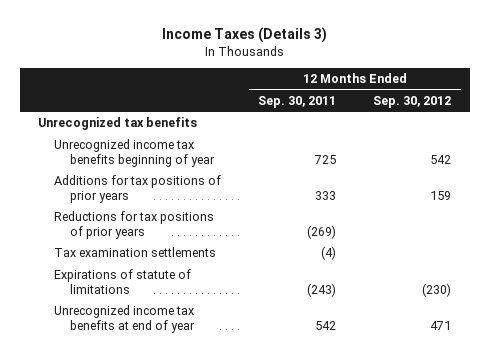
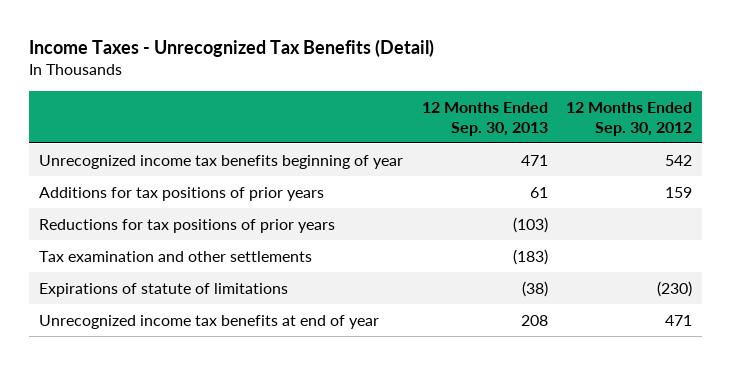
[161,26,327,43] Income Taxes (Details 3) -> [29,38,435,57] Income Taxes - Unrecognized Tax Benefits (Detail)
[258,95,337,108] Sep. 30, 2011 -> none
none -> [421,101,548,136] 12 Months Ended Sep. 30, 2013
[38,117,198,131] Unrecognized tax benefits -> none
[54,247,217,258] Tax examination settlements -> [38,250,312,262] Tax examination and other settlements

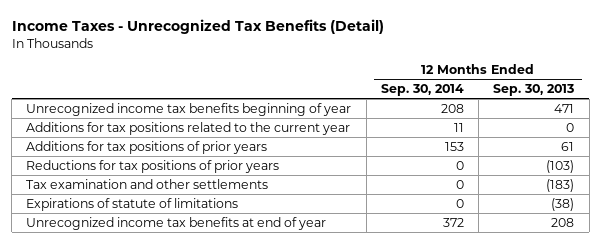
[566,101,693,136] 12 Months Ended Sep. 30, 2012 -> none
none -> [380,84,464,97] Sep. 30, 2014
none -> [26,121,351,135] Additions for tax positions related to the current year

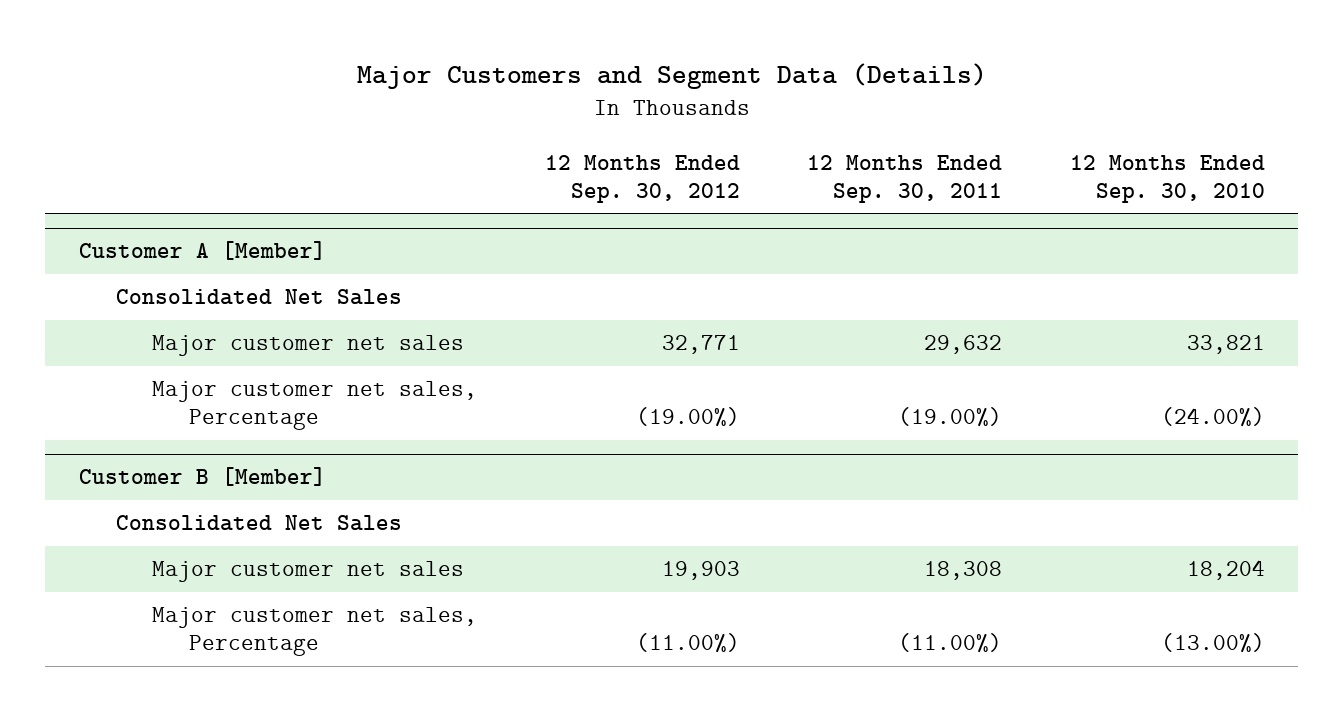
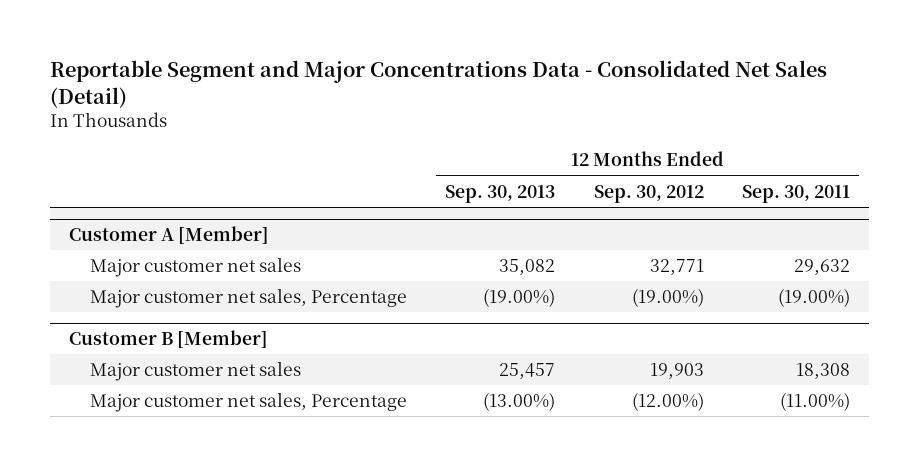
[356,62,987,89] Major Customers and Segment Data (Details) -> [49,59,827,108] Reportable Segment and Major Concentrations Data - Consolidated Net Sales (Detail)
[1069,154,1265,203] 12 Months Ended Sep. 30, 2010 -> none
none -> [445,184,556,203] Sep. 30, 2013
[115,289,402,306] Consolidated Net Sales -> none
[115,515,402,532] Consolidated Net Sales -> none
[635,633,740,654] (11.00%) -> [631,391,704,411] (12.00%)

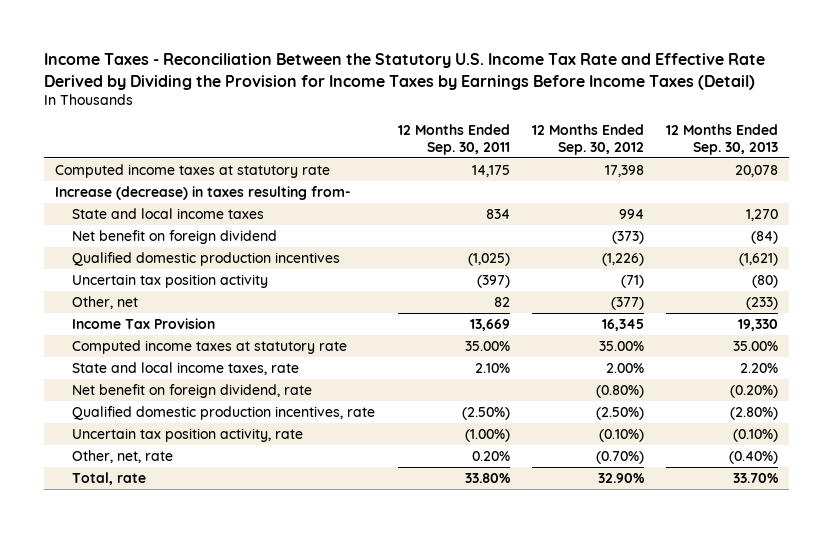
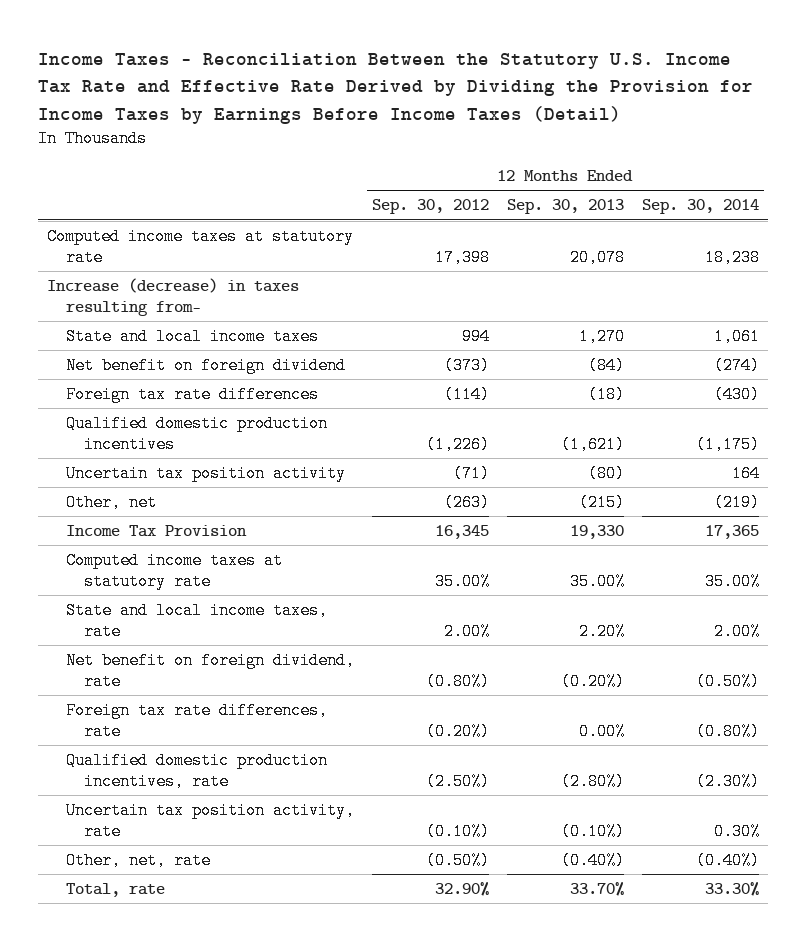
[397,123,510,155] 12 Months Ended Sep. 30, 2011 -> none
none -> [642,199,760,215] Sep. 30, 2014
none -> [65,386,319,404] Foreign tax rate differences
[610,296,644,310] (377) -> [443,494,490,512] (263)
[745,296,778,310] (233) -> [578,494,625,512] (215)
none -> [65,702,328,740] Foreign tax rate differences, rate
[595,450,644,464] (0.70%) -> [425,852,490,870] (0.50%)

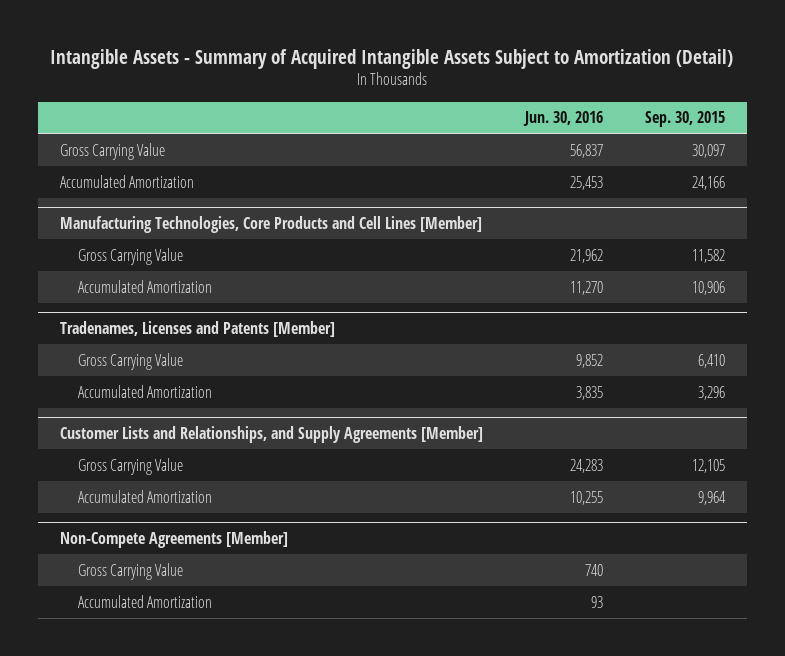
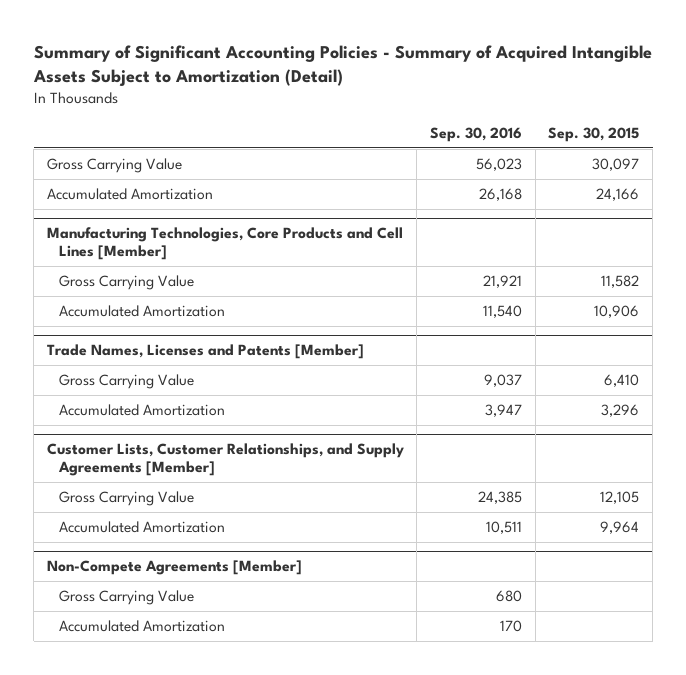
[50,48,734,69] Intangible Assets - Summary of Acquired Intangible Assets Subject to Amortization (Detail) -> [32,44,652,86] Summary of Significant Accounting Policies - Summary of Acquired Intangible Assets Subject to Amortization (Detail)
[522,111,603,127] Jun. 30, 2016 -> none
none -> [430,127,523,143] Sep. 30, 2016
[59,321,335,338] Tradenames, Licenses and Patents [Member] -> [46,344,364,360] Trade Names, Licenses and Patents [Member]
[59,426,483,444] Customer Lists and Relationships, and Supply Agreements [Member] -> [46,443,404,477] Customer Lists, Customer Relationships, and Supply Agreements [Member]

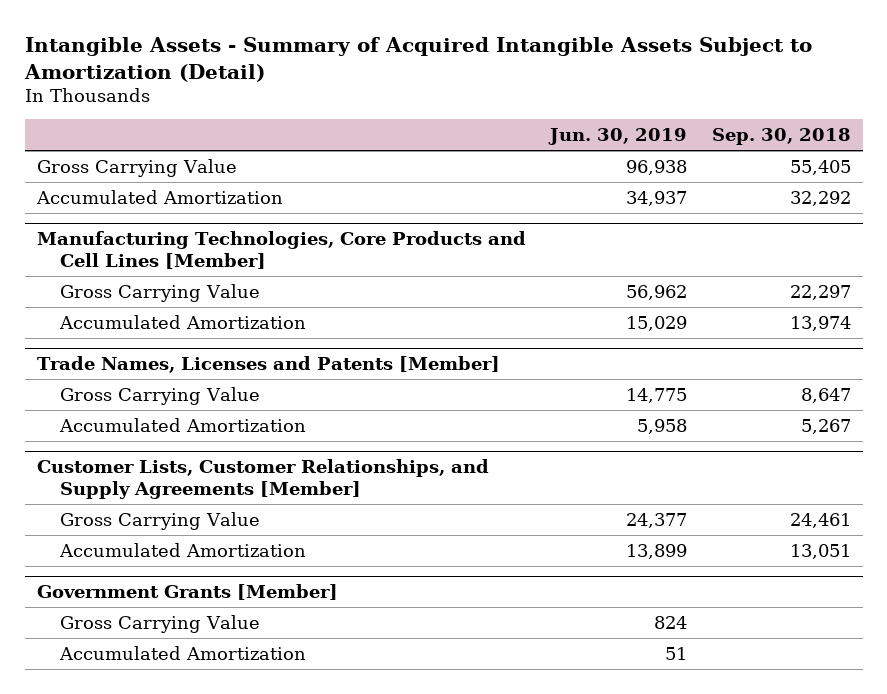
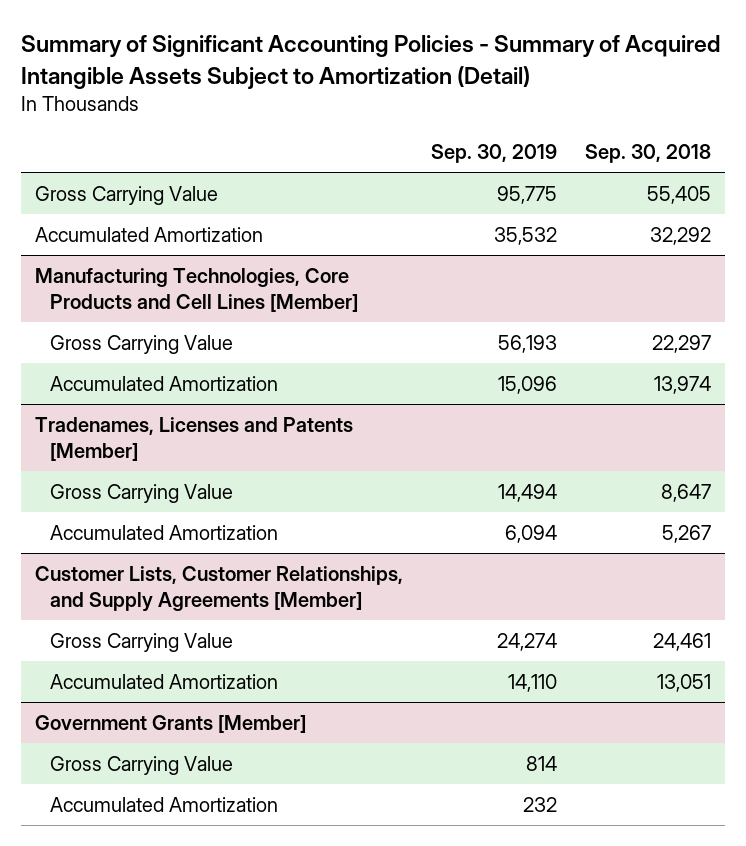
[23,36,812,82] Intangible Assets - Summary of Acquired Intangible Assets Subject to Amortization (Detail) -> [20,35,721,89] Summary of Significant Accounting Policies - Summary of Acquired Intangible Assets Subject to Amortization (Detail)
[548,128,688,146] Jun. 30, 2019 -> none
none -> [430,143,557,163] Sep. 30, 2019
[36,356,500,374] Trade Names, Licenses and Patents [Member] -> [34,416,353,461] Tradenames, Licenses and Patents [Member]

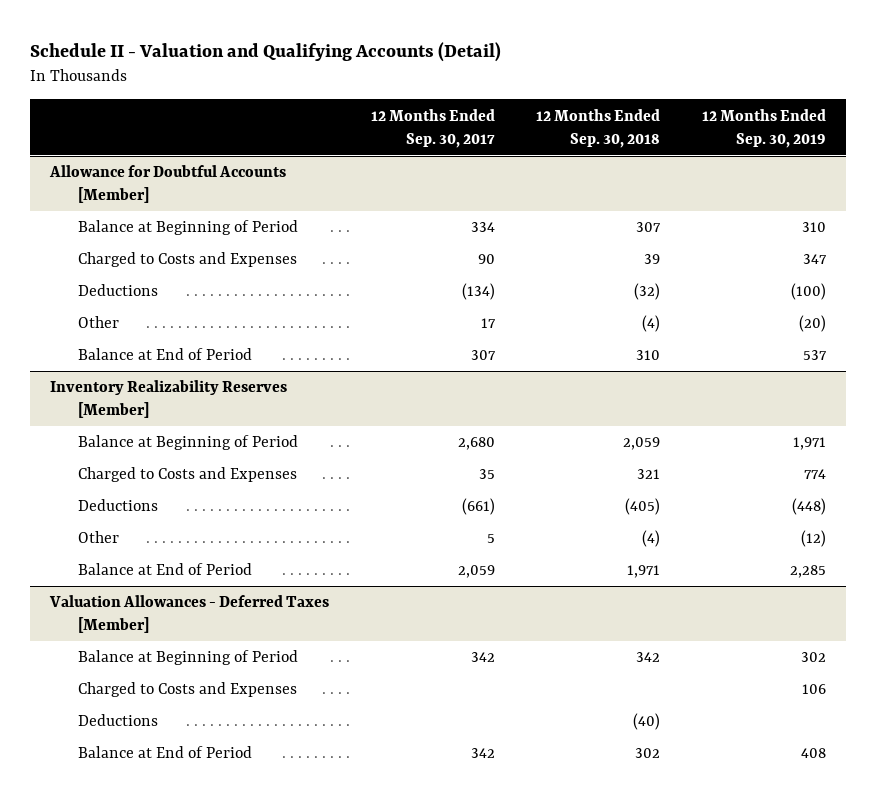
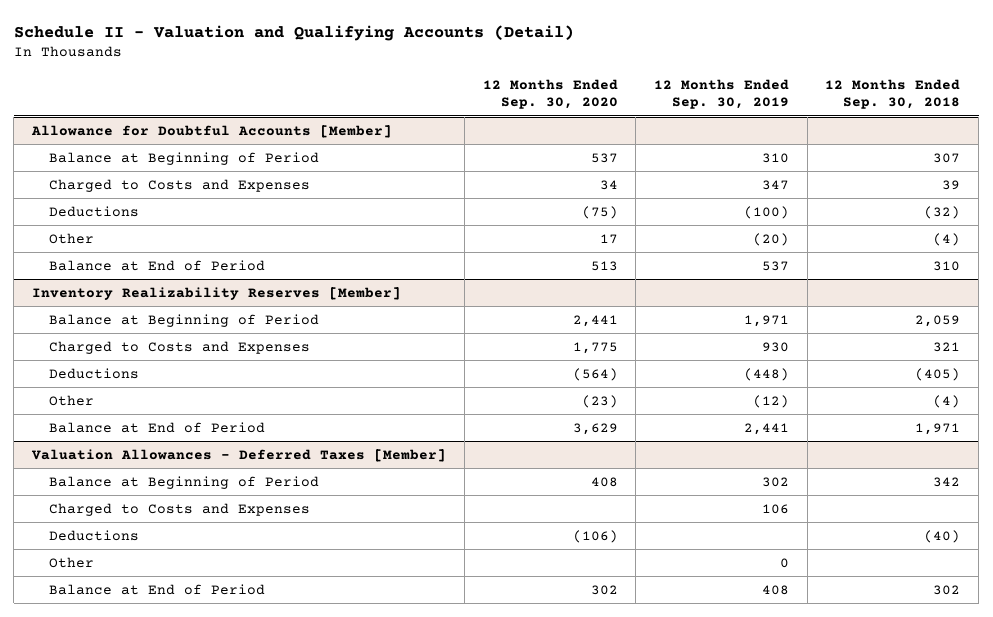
[370,108,495,148] 12 Months Ended Sep. 30, 2017 -> none
none -> [482,79,618,110] 12 Months Ended Sep. 30, 2020
[803,469,826,480] 774 -> [762,341,790,352] 930
[789,565,826,579] 2,285 -> [744,422,790,435] 2,441
none -> [48,556,94,568] Other

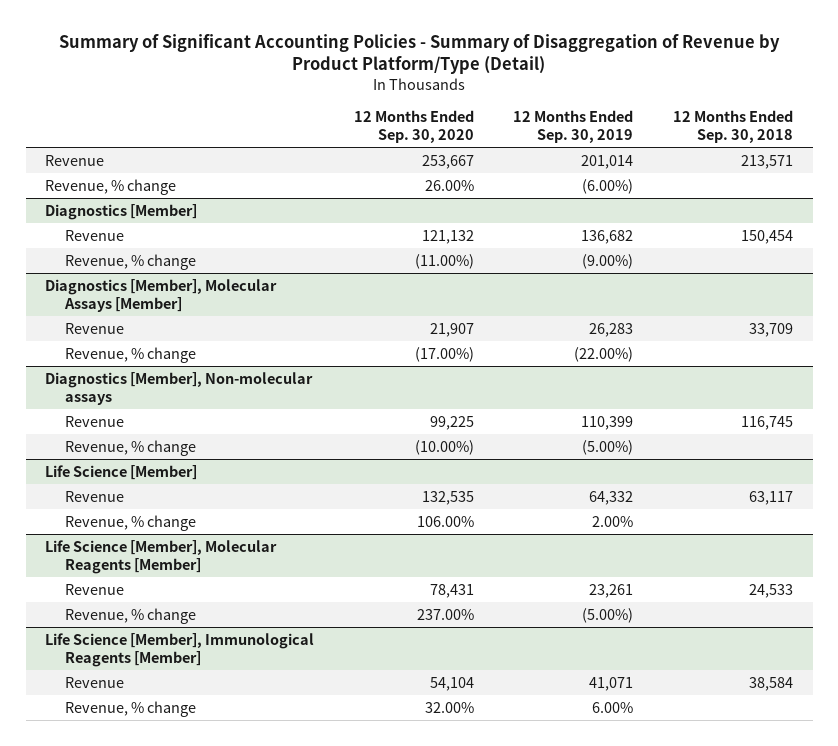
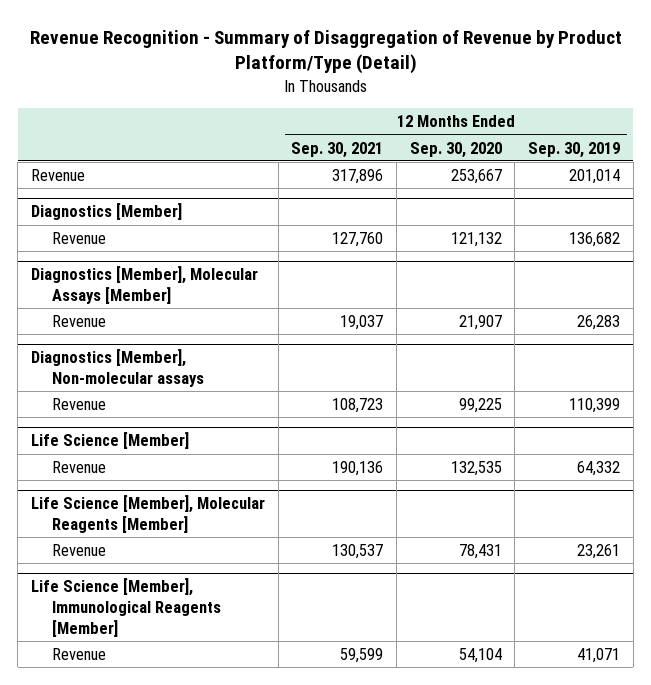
[59,34,781,75] Summary of Significant Accounting Policies - Summary of Disaggregation of Revenue by Product Platform/Type (Detail) -> [29,29,622,75] Revenue Recognition - Summary of Disaggregation of Revenue by Product Platform/Type (Detail)
[672,109,793,144] 12 Months Ended Sep. 30, 2018 -> none
none -> [291,141,384,158] Sep. 30, 2021
[45,178,177,195] Revenue, % change -> none
[64,253,196,270] Revenue, % change -> none
[64,346,196,363] Revenue, % change -> none
[64,439,196,456] Revenue, % change -> none
[64,514,196,531] Revenue, % change -> none
[64,607,196,624] Revenue, % change -> none
[64,700,196,717] Revenue, % change -> none

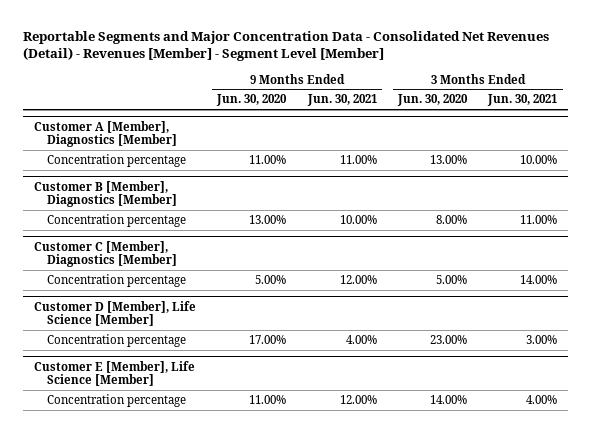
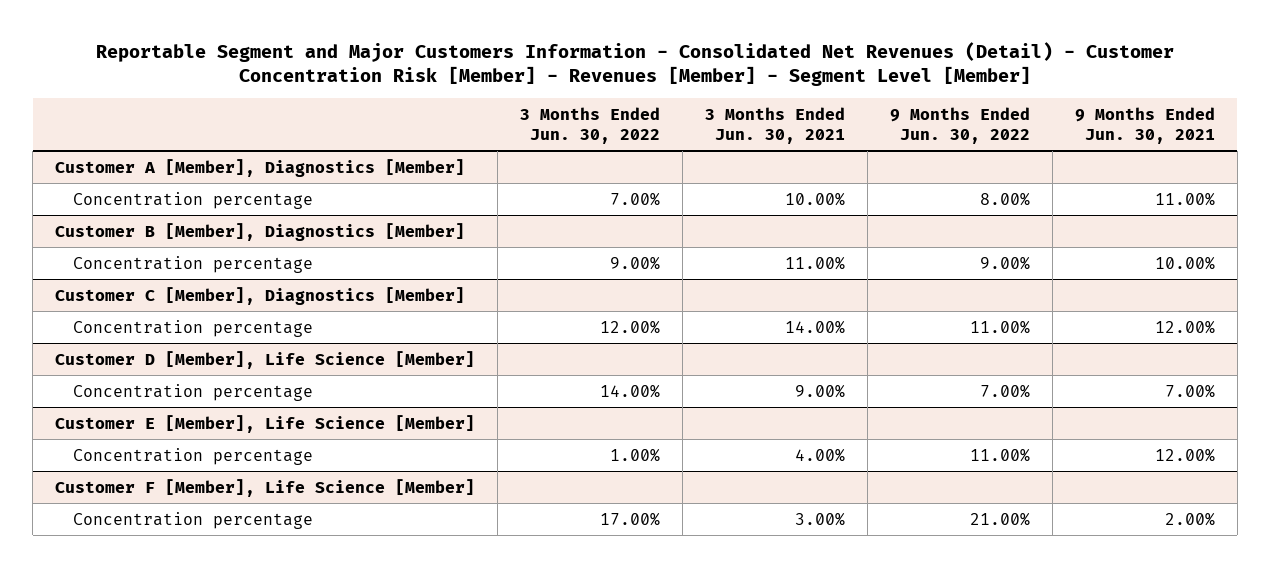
[22,30,549,62] Reportable Segments and Major Concentration Data - Consolidated Net Revenues (Detail) - Revenues [Member] - Segment Level [Member] -> [96,41,1175,87] Reportable Segment and Major Customers Information - Consolidated Net Revenues (Detail) - Customer Concentration Risk [Member] - Revenues [Member] - Segment Level [Member]
[216,94,288,107] Jun. 30, 2020 -> none
[396,94,468,107] Jun. 30, 2020 -> none
none -> [520,106,661,144] 3 Months Ended Jun. 30, 2022
none -> [890,106,1031,144] 9 Months Ended Jun. 30, 2022
[345,334,377,344] 4.00% -> [1164,383,1215,398] 7.00%
[526,334,558,344] 3.00% -> [795,383,846,398] 9.00%
none -> [55,478,476,497] Customer F [Member], Life Science [Member]
none -> [73,511,314,529] Concentration percentage

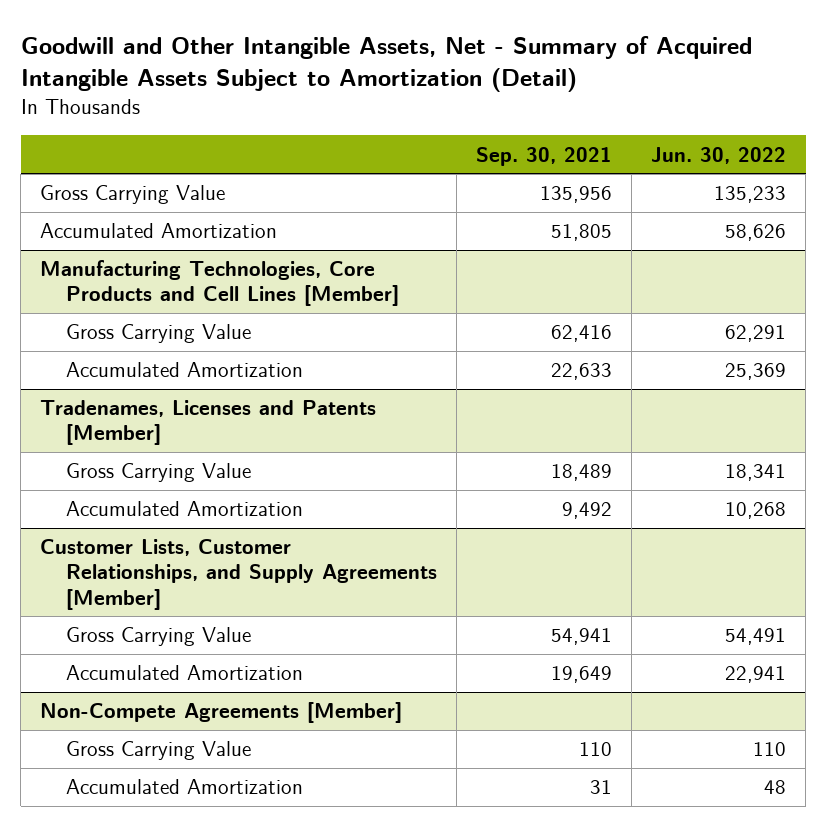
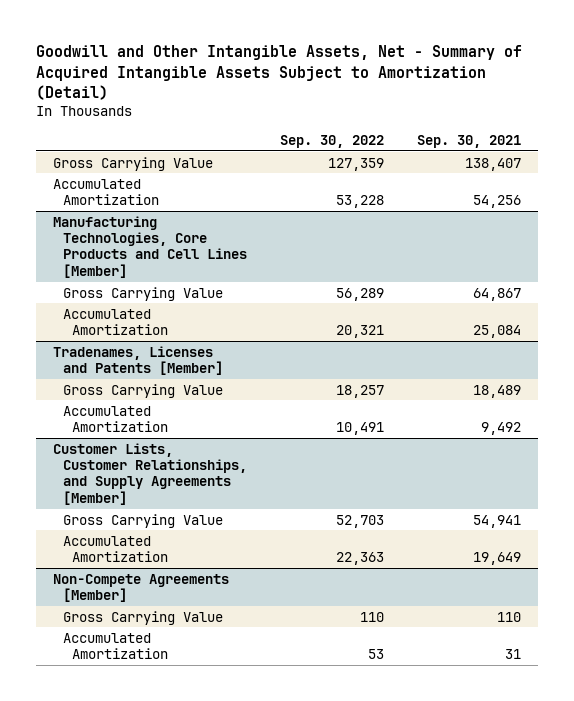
[651,146,787,164] Jun. 30, 2022 -> none
none -> [279,134,384,148] Sep. 30, 2022
[540,186,613,204] 135,956 -> [465,157,522,171] 138,407
[551,224,613,242] 51,805 -> [473,194,522,208] 54,256
[551,325,613,343] 62,416 -> [473,287,522,301] 64,867
[551,363,613,381] 22,633 -> [473,324,522,338] 25,084

